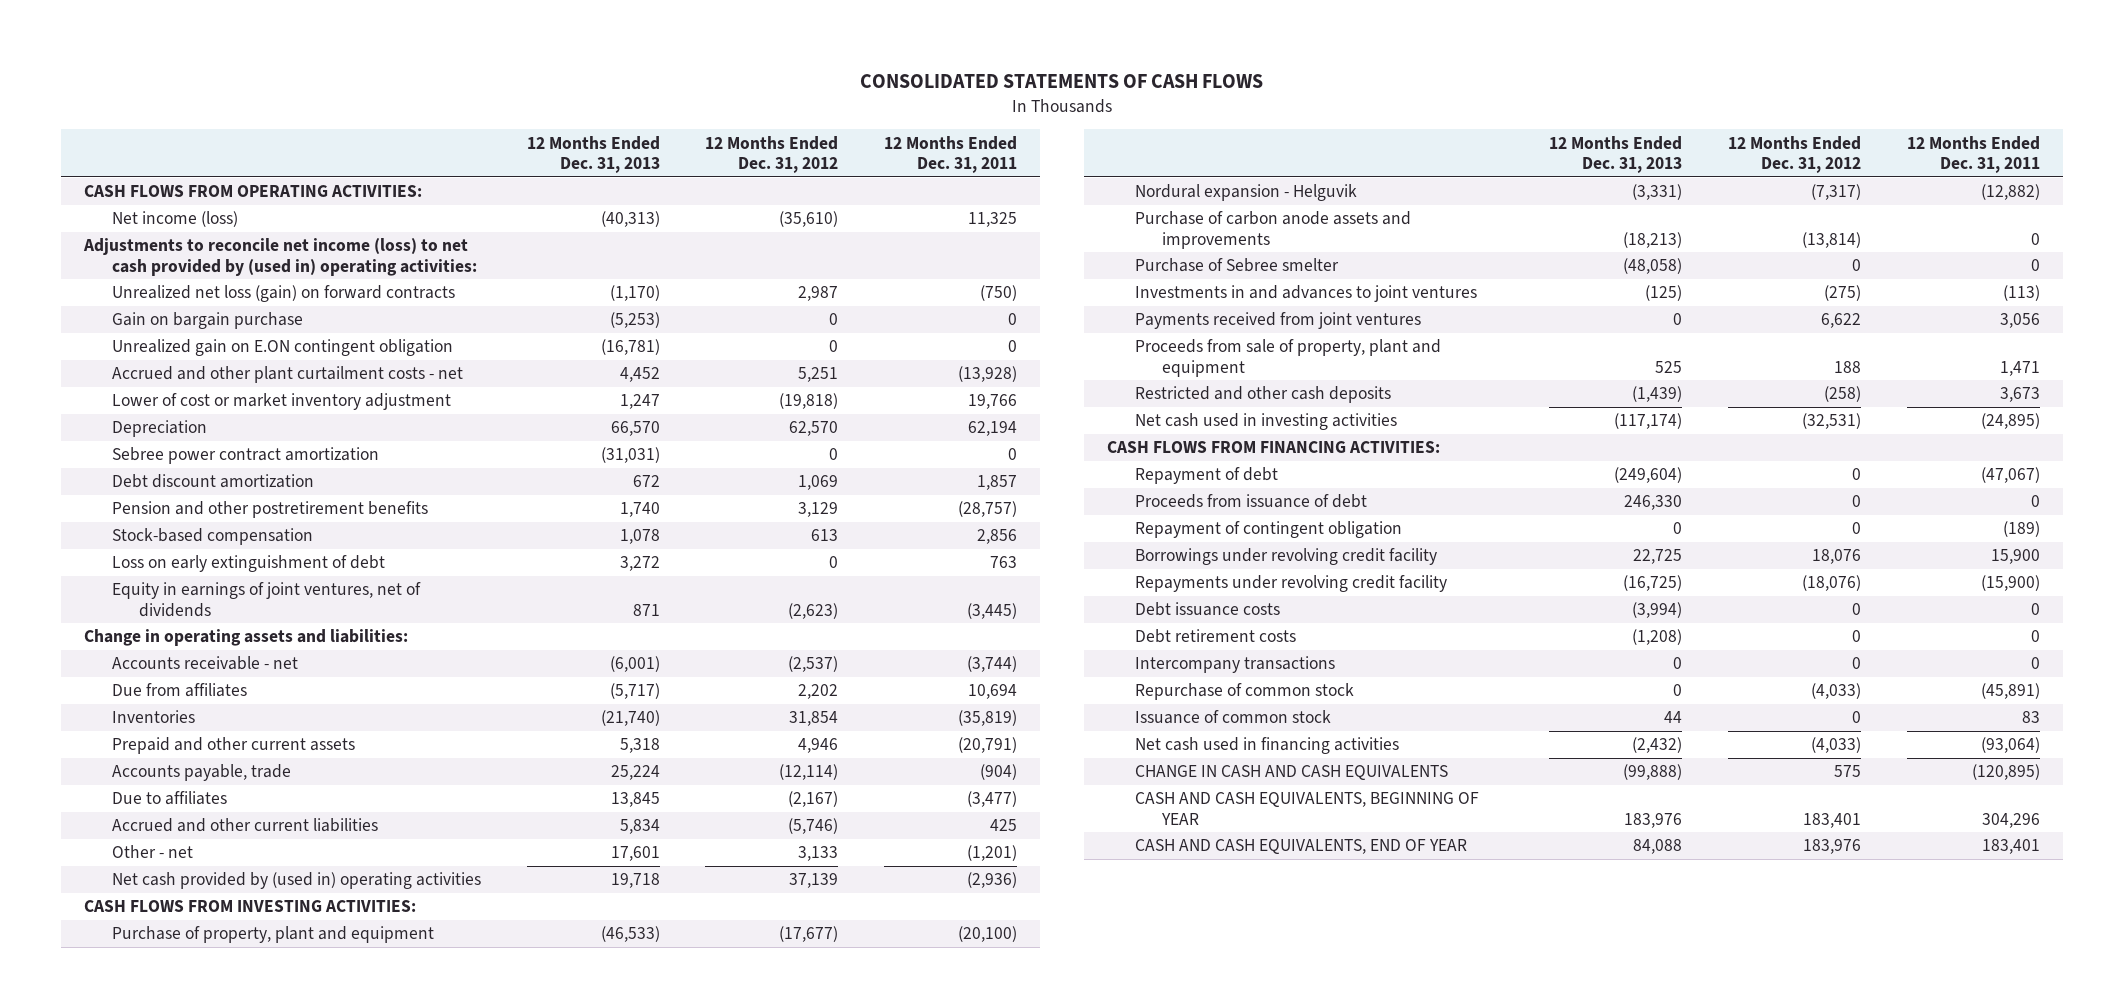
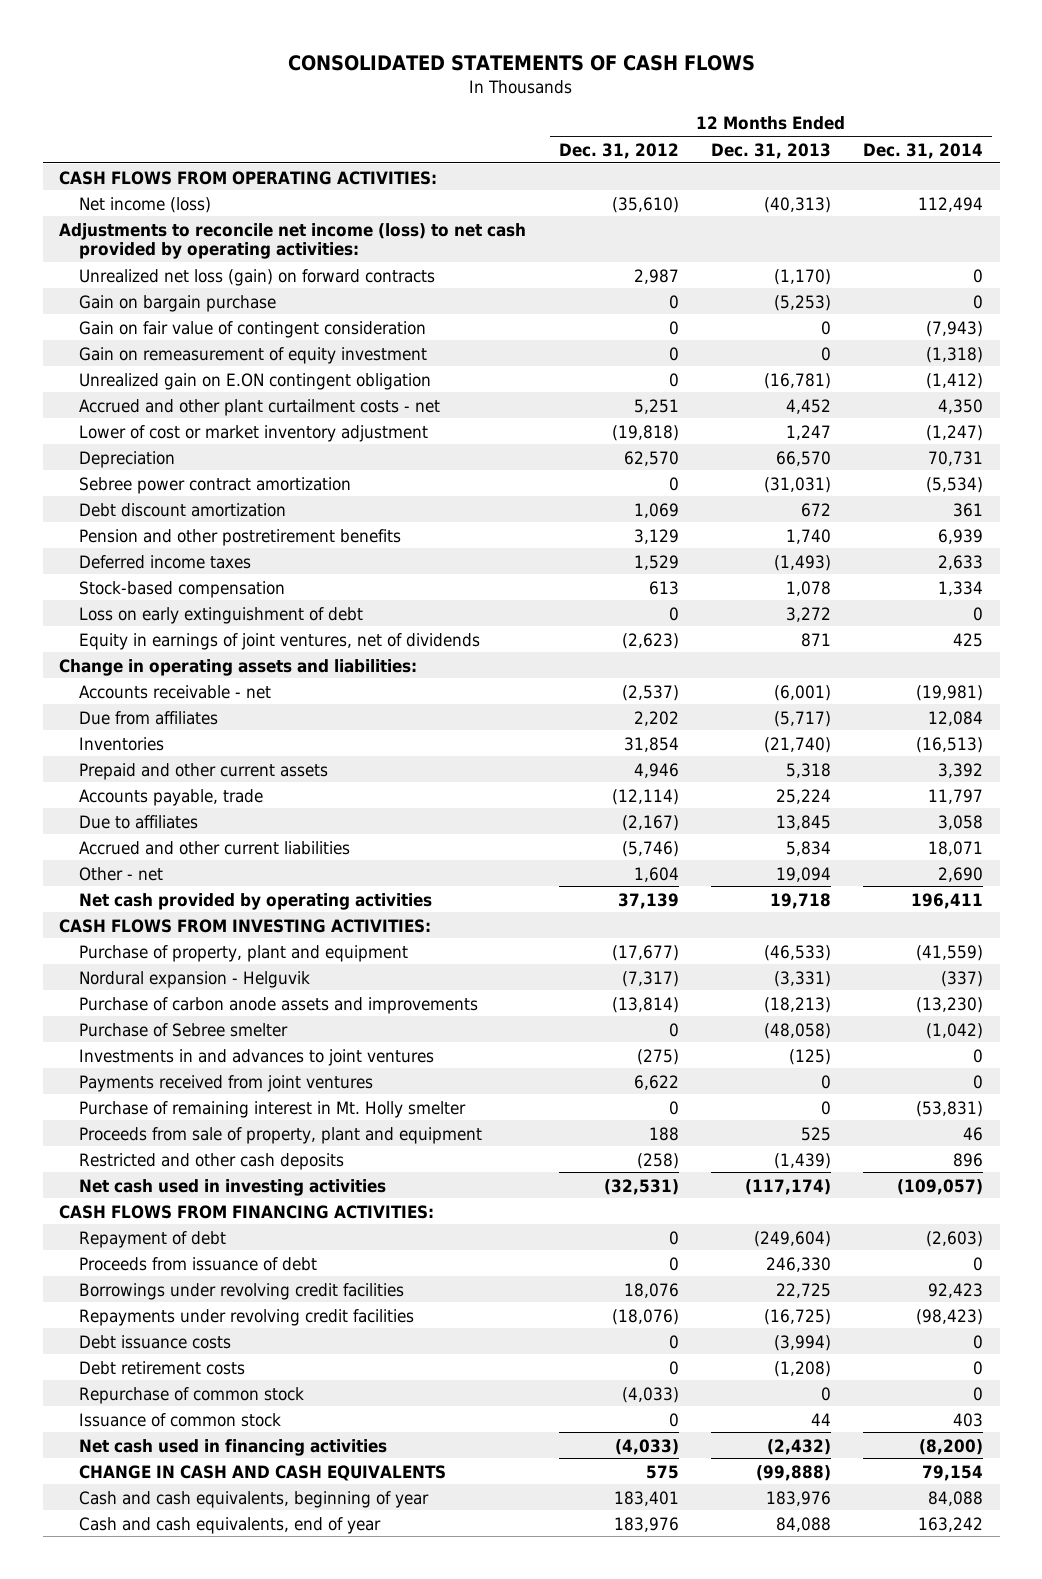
[884,135,1018,174] 12 Months Ended Dec. 31, 2011 -> none
none -> [863,142,984,159] Dec. 31, 2014
[83,238,477,276] Adjustments to reconcile net income (loss) to net cash provided by (used in) operating activities: -> [59,222,527,260] Adjustments to reconcile net income (loss) to net cash provided by operating activities:
none -> [78,320,426,338] Gain on fair value of contingent consideration
none -> [78,346,427,364] Gain on remeasurement of equity investment
none -> [78,554,251,569] Deferred income taxes
[610,846,660,862] 17,601 -> [775,866,831,882] 19,094
[798,846,839,862] 3,133 -> [633,866,679,882] 1,604
[111,872,481,890] Net cash provided by (used in) operating activities -> [78,892,432,910] Net cash provided by operating activities
none -> [78,1100,466,1118] Purchase of remaining interest in Mt. Holly smelter
[1134,521,1402,539] Repayment of contingent obligation -> none
[1134,548,1437,566] Borrowings under revolving credit facility -> [78,1282,404,1300] Borrowings under revolving credit facilities
[1134,575,1447,593] Repayments under revolving credit facility -> [78,1308,414,1326] Repayments under revolving credit facilities
[1134,656,1335,674] Intercompany transactions -> none
[1134,792,1479,825] CASH AND CASH EQUIVALENTS, BEGINNING OF YEAR -> [78,1490,429,1508] Cash and cash equivalents, beginning of year
[1134,839,1467,855] CASH AND CASH EQUIVALENTS, END OF YEAR -> [78,1516,381,1534] Cash and cash equivalents, end of year

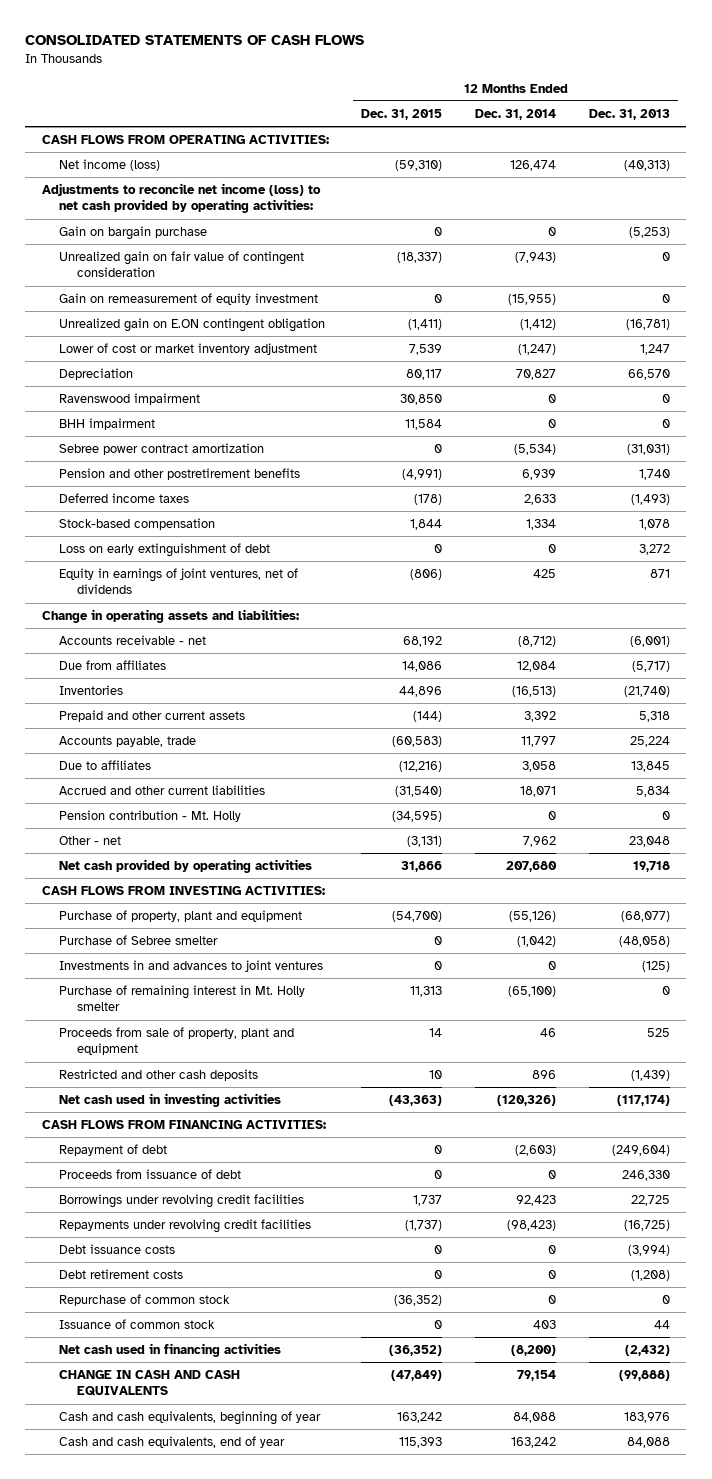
[558,142,679,159] Dec. 31, 2012 -> none
none -> [361,108,443,120] Dec. 31, 2015
[918,196,984,212] 112,494 -> [510,159,557,171] 126,474
[78,268,435,286] Unrealized net loss (gain) on forward contracts -> none
[78,320,426,338] Gain on fair value of contingent consideration -> [59,250,305,278] Unrealized gain on fair value of contingent consideration
[926,346,984,363] (1,318) -> [508,293,557,305] (15,955)
[78,398,440,416] Accrued and other plant curtailment costs - net -> none
[928,450,984,466] 70,731 -> [516,368,557,380] 70,827
none -> [59,392,201,405] Ravenswood impairment
none -> [59,417,156,430] BHH impairment
[78,502,286,517] Debt discount amortization -> none
[916,684,984,701] (19,981) -> [518,635,557,647] (8,712)
none -> [59,809,242,822] Pension contribution - Mt. Holly
[775,866,831,882] 19,094 -> [628,835,670,847] 23,048
[938,866,984,882] 2,690 -> [523,835,557,847] 7,962
[911,892,984,909] 196,411 -> [506,860,558,872] 207,680
[78,970,310,988] Nordural expansion - Helguvik -> none
[78,996,478,1014] Purchase of carbon anode assets and improvements -> none
[763,944,831,961] (46,533) -> [620,910,670,922] (68,077)
[916,944,984,961] (41,559) -> [509,910,557,922] (55,126)
[78,1074,373,1092] Payments received from joint ventures -> none
[916,1100,984,1117] (53,831) -> [508,985,557,997] (65,100)
[897,1178,984,1195] (109,057) -> [497,1094,557,1106] (120,326)

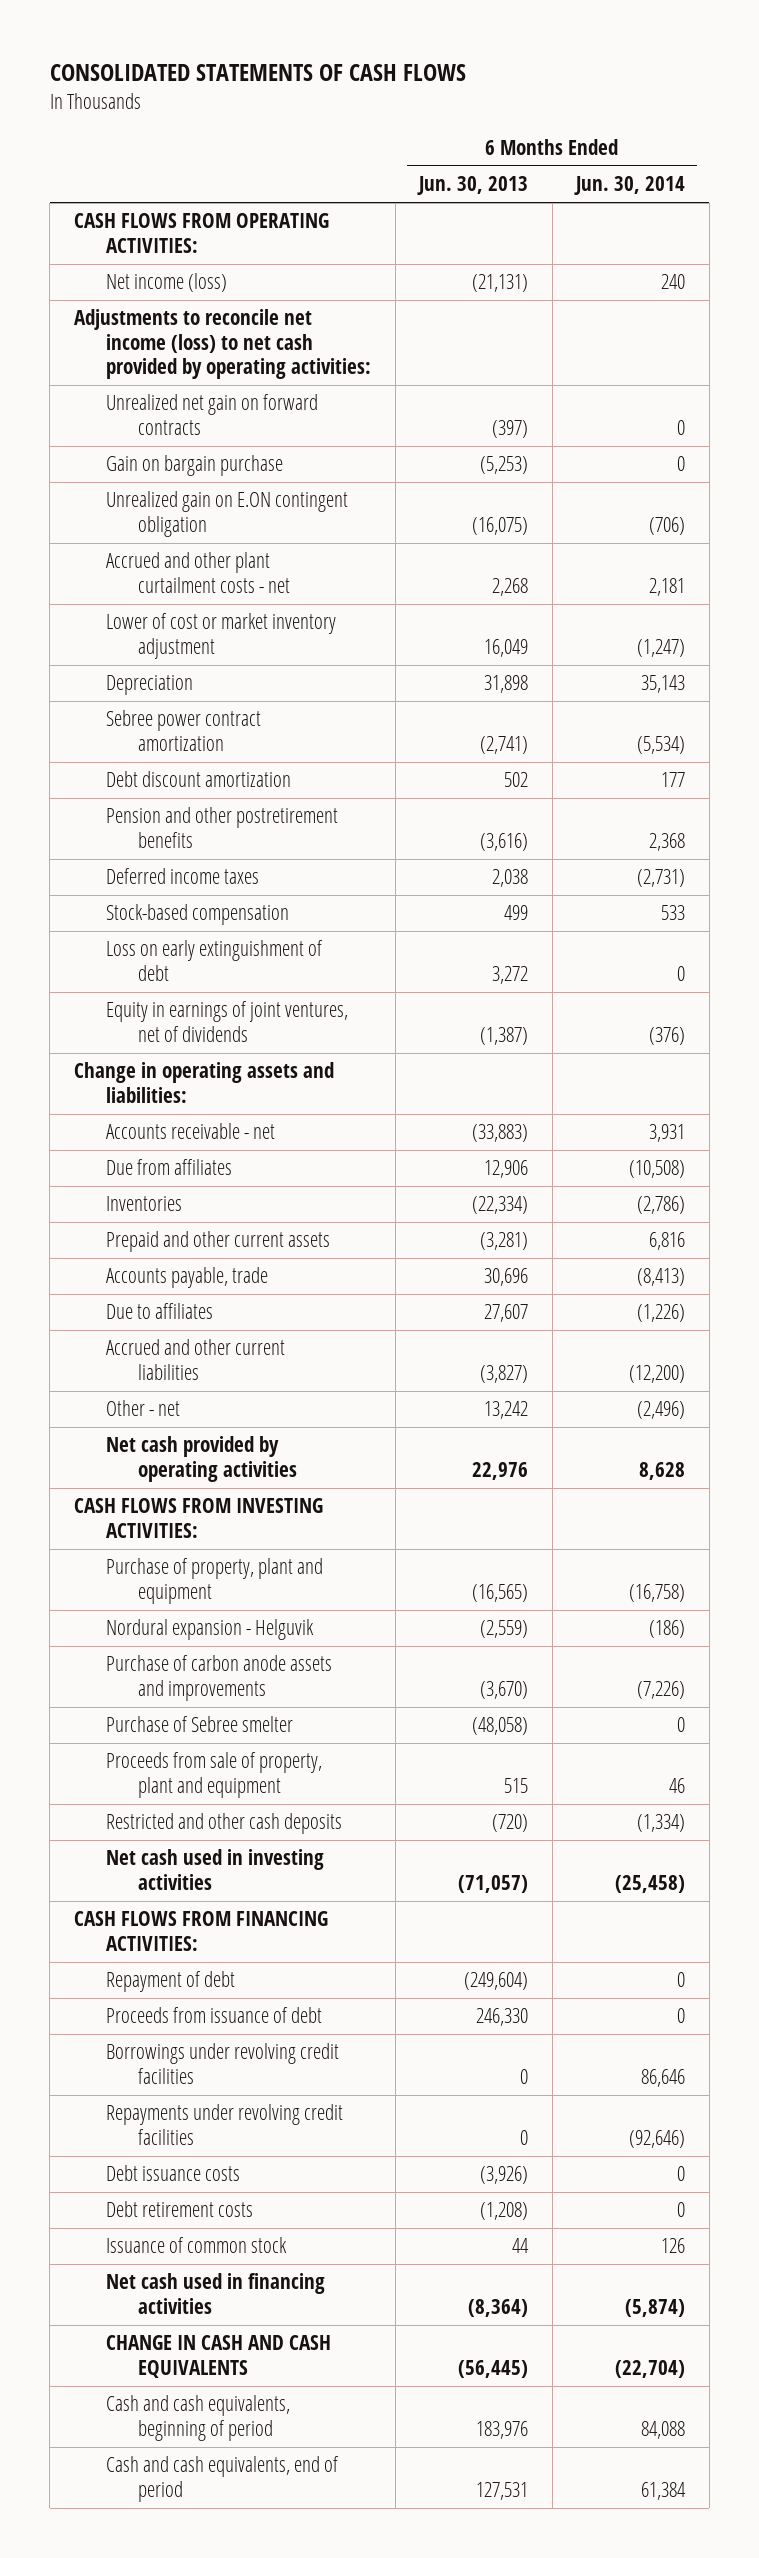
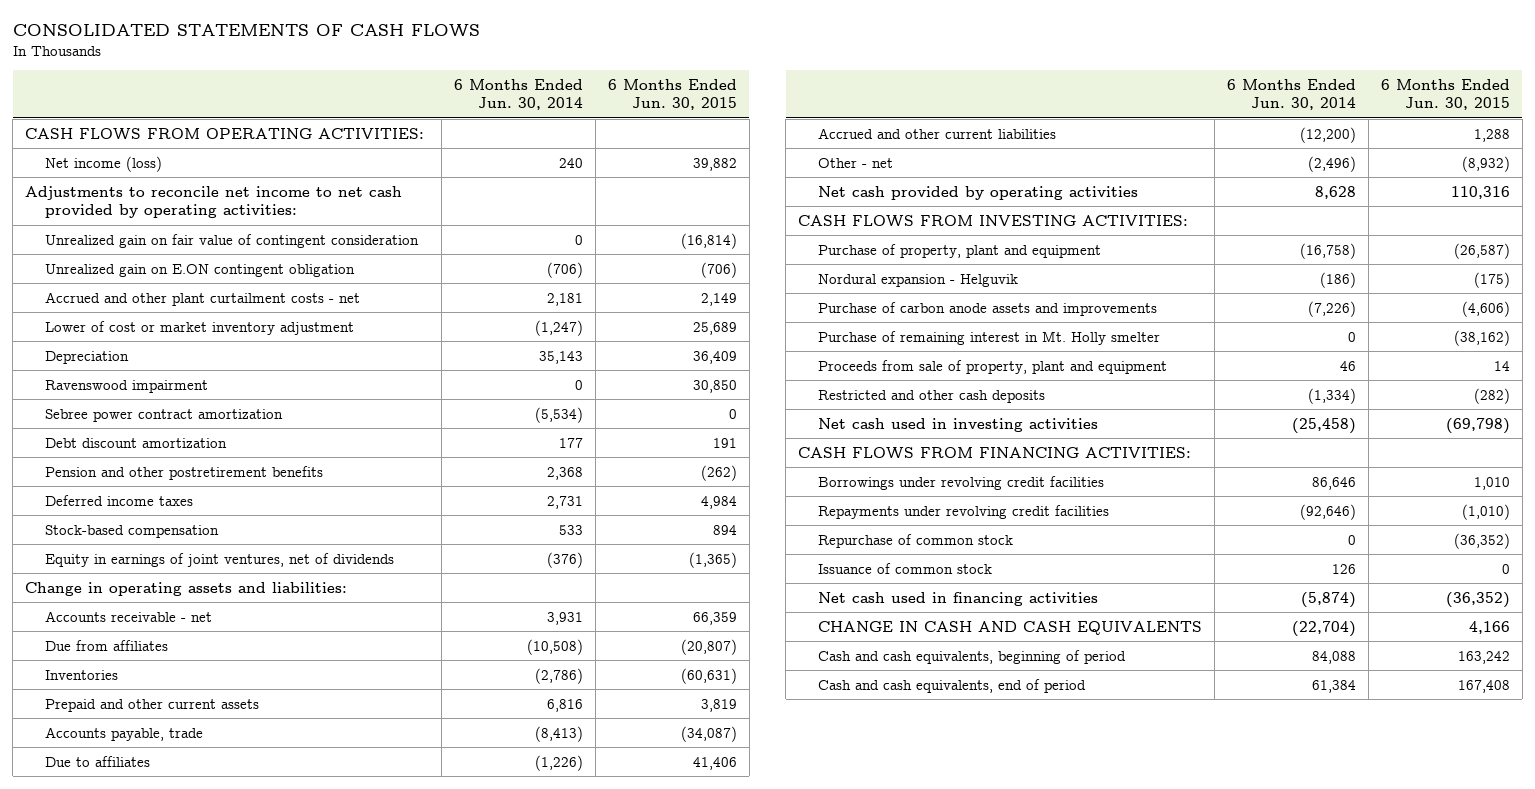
[417,176,529,196] Jun. 30, 2013 -> none
none -> [607,79,737,111] 6 Months Ended Jun. 30, 2015
[106,394,319,435] Unrealized net gain on forward contracts -> none
[106,455,284,477] Gain on bargain purchase -> none
[73,309,372,379] Adjustments to reconcile net income (loss) to net cash provided by operating activities: -> [25,185,403,219] Adjustments to reconcile net income to net cash provided by operating activities:
none -> [45,233,420,248] Unrealized gain on fair value of contingent consideration
none -> [45,379,209,393] Ravenswood impairment
[637,869,686,888] (2,731) -> [546,495,583,509] 2,731
[106,940,324,981] Loss on early extinguishment of debt -> none
[106,1716,294,1733] Purchase of Sebree smelter -> none
none -> [818,330,1161,345] Purchase of remaining interest in Mt. Holly smelter
[106,1971,236,1993] Repayment of debt -> none
[106,2007,323,2024] Proceeds from issuance of debt -> none
[106,2165,241,2182] Debt issuance costs -> none
[106,2201,254,2218] Debt retirement costs -> none
none -> [818,533,1014,548] Repurchase of common stock

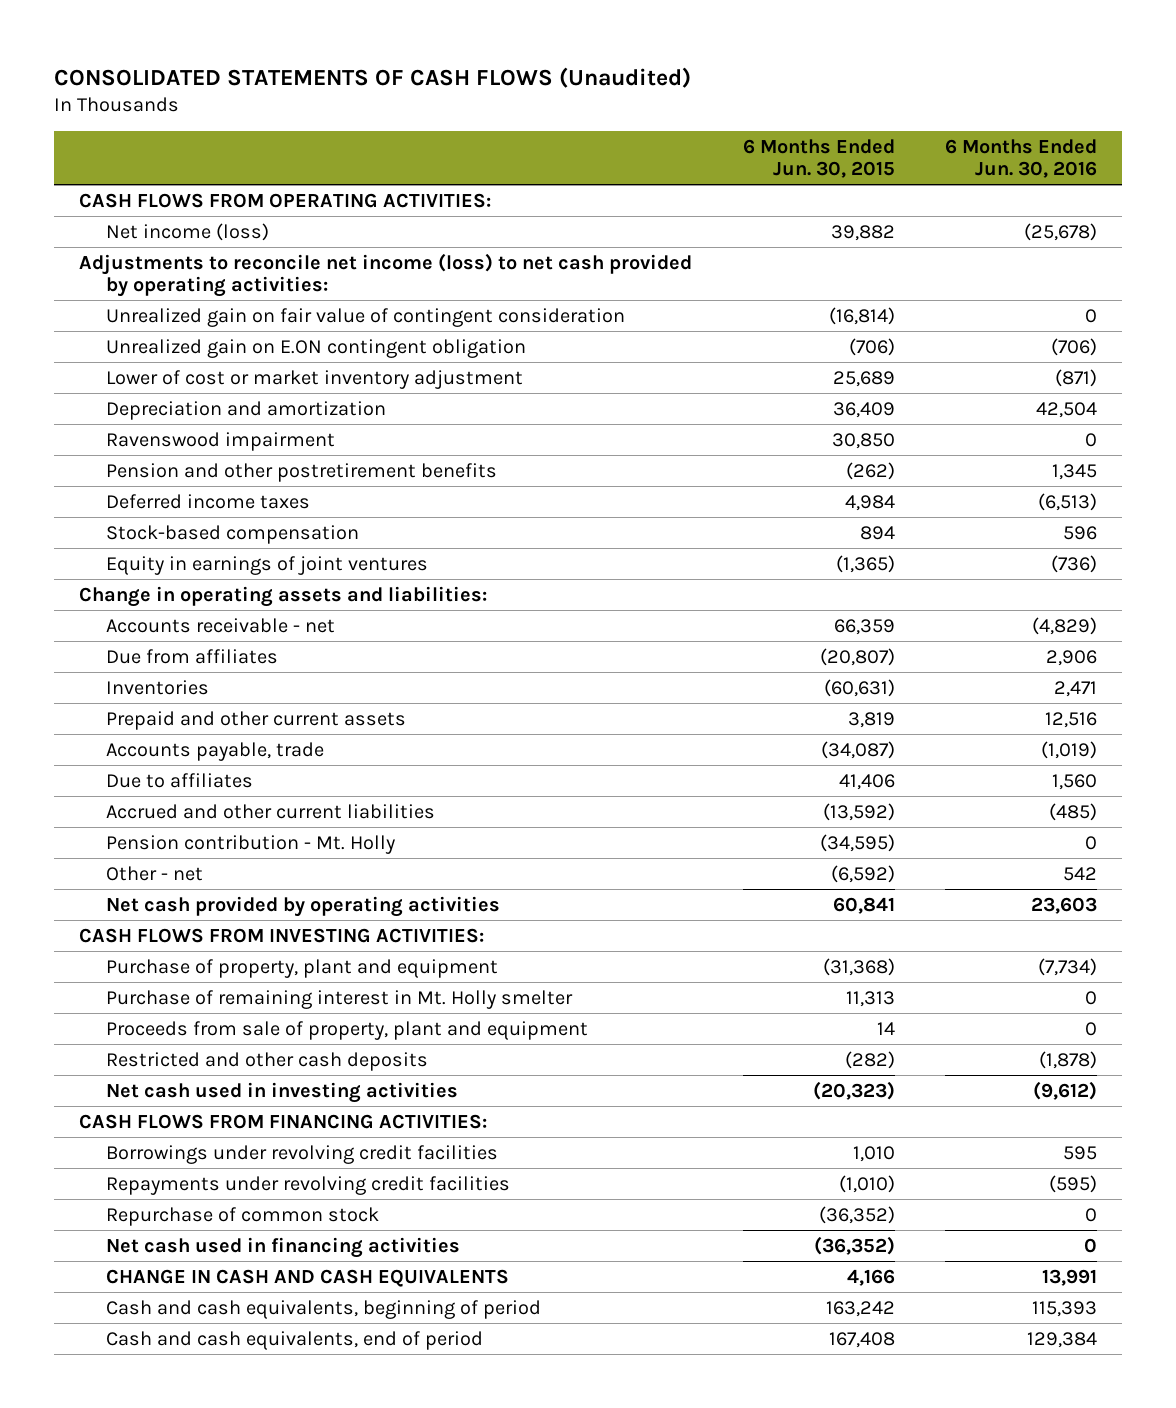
[12,23,480,36] CONSOLIDATED STATEMENTS OF CASH FLOWS -> [53,66,691,88] CONSOLIDATED STATEMENTS OF CASH FLOWS (Unaudited)
[453,79,583,111] 6 Months Ended Jun. 30, 2014 -> none
none -> [945,138,1098,179] 6 Months Ended Jun. 30, 2016
[25,185,403,219] Adjustments to reconcile net income to net cash provided by operating activities: -> [79,252,693,298] Adjustments to reconcile net income (loss) to net cash provided by operating activities:
[45,291,361,306] Accrued and other plant curtailment costs - net -> none
[45,350,130,364] Depreciation -> [106,400,387,420] Depreciation and amortization
[45,408,284,422] Sebree power contract amortization -> none
[45,437,228,448] Debt discount amortization -> none
[45,552,395,567] Equity in earnings of joint ventures, net of dividends -> [106,555,429,575] Equity in earnings of joint ventures
[1473,128,1510,142] 1,288 -> [822,802,895,821] (13,592)
none -> [106,834,396,854] Pension contribution - Mt. Holly
[1461,155,1510,172] (8,932) -> [830,864,895,883] (6,592)
[1450,185,1510,199] 110,316 -> [832,896,895,914] 60,841
[818,273,1019,287] Nordural expansion - Helguvik -> none
[818,301,1158,316] Purchase of carbon anode assets and improvements -> none
[1453,242,1510,259] (26,587) -> [822,957,895,976] (31,368)
[1453,329,1510,346] (38,162) -> [845,990,895,1007] 11,313
[1445,417,1510,434] (69,798) -> [812,1080,895,1100] (20,323)
[818,562,993,574] Issuance of common stock -> none

